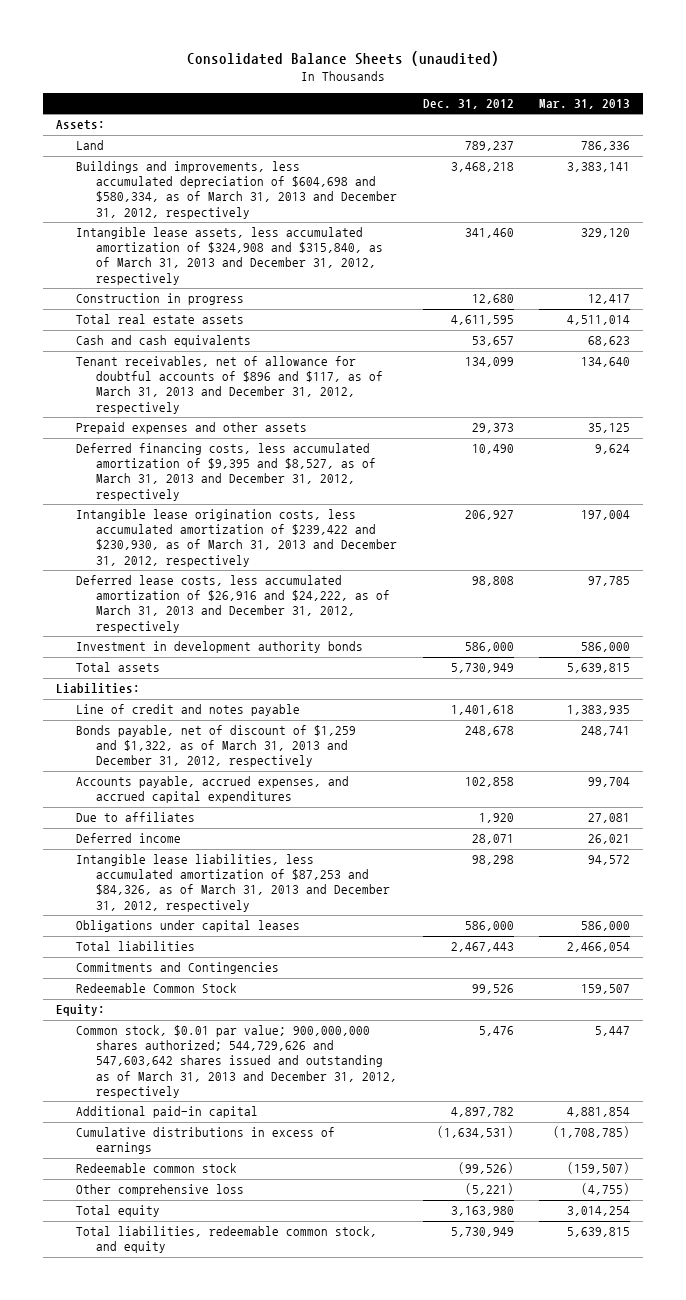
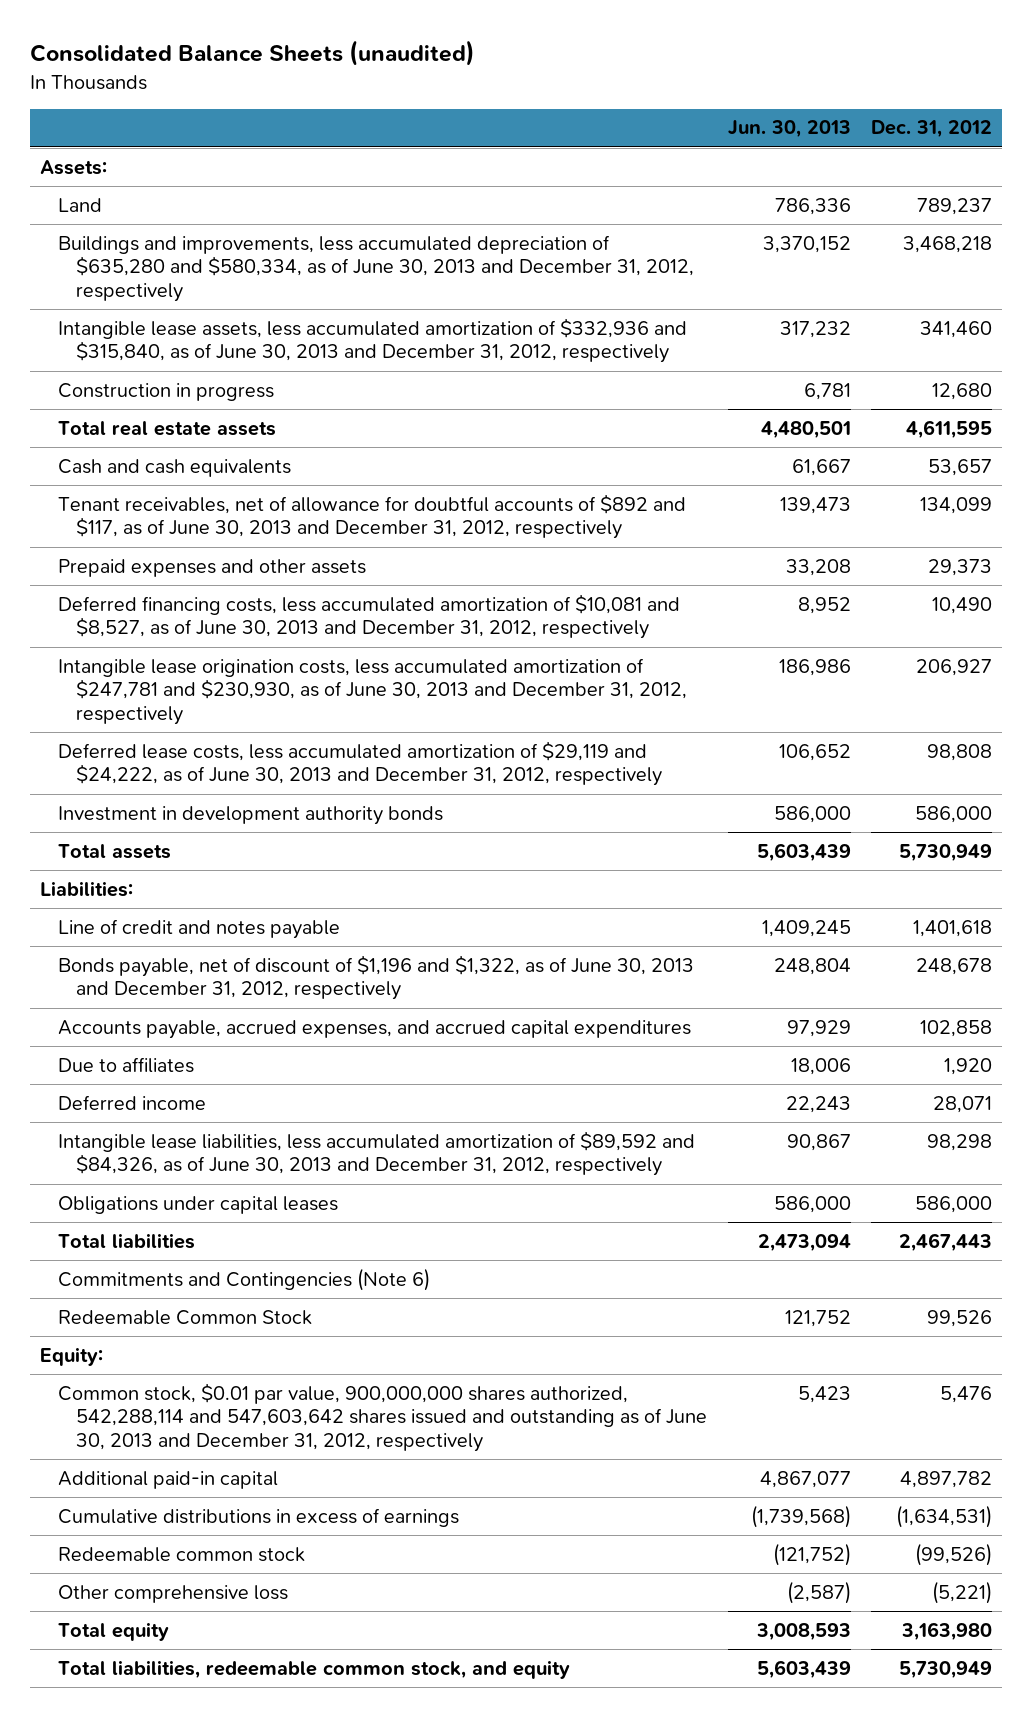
[539,98,631,109] Mar. 31, 2013 -> none
none -> [727,120,851,139] Jun. 30, 2013
[75,161,397,219] Buildings and improvements, less accumulated depreciation of $604,698 and $580,334, as of March 31, 2013 and December 31, 2012, respectively -> [58,234,695,302] Buildings and improvements, less accumulated depreciation of $635,280 and $580,334, as of June 30, 2013 and December 31, 2012, respectively
[75,227,383,285] Intangible lease assets, less accumulated amortization of $324,908 and $315,840, as of March 31, 2013 and December 31, 2012, respectively -> [58,317,688,364] Intangible lease assets, less accumulated amortization of $332,936 and $315,840, as of June 30, 2013 and December 31, 2012, respectively
[75,356,383,414] Tenant receivables, net of allowance for doubtful accounts of $896 and $117, as of March 31, 2013 and December 31, 2012, respectively -> [58,493,687,540] Tenant receivables, net of allowance for doubtful accounts of $892 and $117, as of June 30, 2013 and December 31, 2012, respectively
[75,443,376,501] Deferred financing costs, less accumulated amortization of $9,395 and $8,527, as of March 31, 2013 and December 31, 2012, respectively -> [58,593,681,640] Deferred financing costs, less accumulated amortization of $10,081 and $8,527, as of June 30, 2013 and December 31, 2012, respectively
[75,509,397,567] Intangible lease origination costs, less accumulated amortization of $239,422 and $230,930, as of March 31, 2013 and December 31, 2012, respectively -> [58,657,688,725] Intangible lease origination costs, less accumulated amortization of $247,781 and $230,930, as of June 30, 2013 and December 31, 2012, respectively
[75,575,390,633] Deferred lease costs, less accumulated amortization of $26,916 and $24,222, as of March 31, 2013 and December 31, 2012, respectively -> [58,740,663,787] Deferred lease costs, less accumulated amortization of $29,119 and $24,222, as of June 30, 2013 and December 31, 2012, respectively
[75,725,356,768] Bonds payable, net of discount of $1,259 and $1,322, as of March 31, 2013 and December 31, 2012, respectively -> [58,954,695,1001] Bonds payable, net of discount of $1,196 and $1,322, as of June 30, 2013 and December 31, 2012, respectively
[75,854,390,912] Intangible lease liabilities, less accumulated amortization of $87,253 and $84,326, as of March 31, 2013 and December 31, 2012, respectively -> [58,1130,696,1177] Intangible lease liabilities, less accumulated amortization of $89,592 and $84,326, as of June 30, 2013 and December 31, 2012, respectively
[75,962,279,975] Commitments and Contingencies -> [58,1267,431,1291] Commitments and Contingencies (Note 6)
[75,1025,397,1098] Common stock, $0.01 par value; 900,000,000 shares authorized; 544,729,626 and 547,603,642 shares issued and outstanding as of March 31, 2013 and December 31, 2012, respectively -> [58,1382,708,1452] Common stock, $0.01 par value, 900,000,000 shares authorized, 542,288,114 and 547,603,642 shares issued and outstanding as of June 30, 2013 and December 31, 2012, respectively

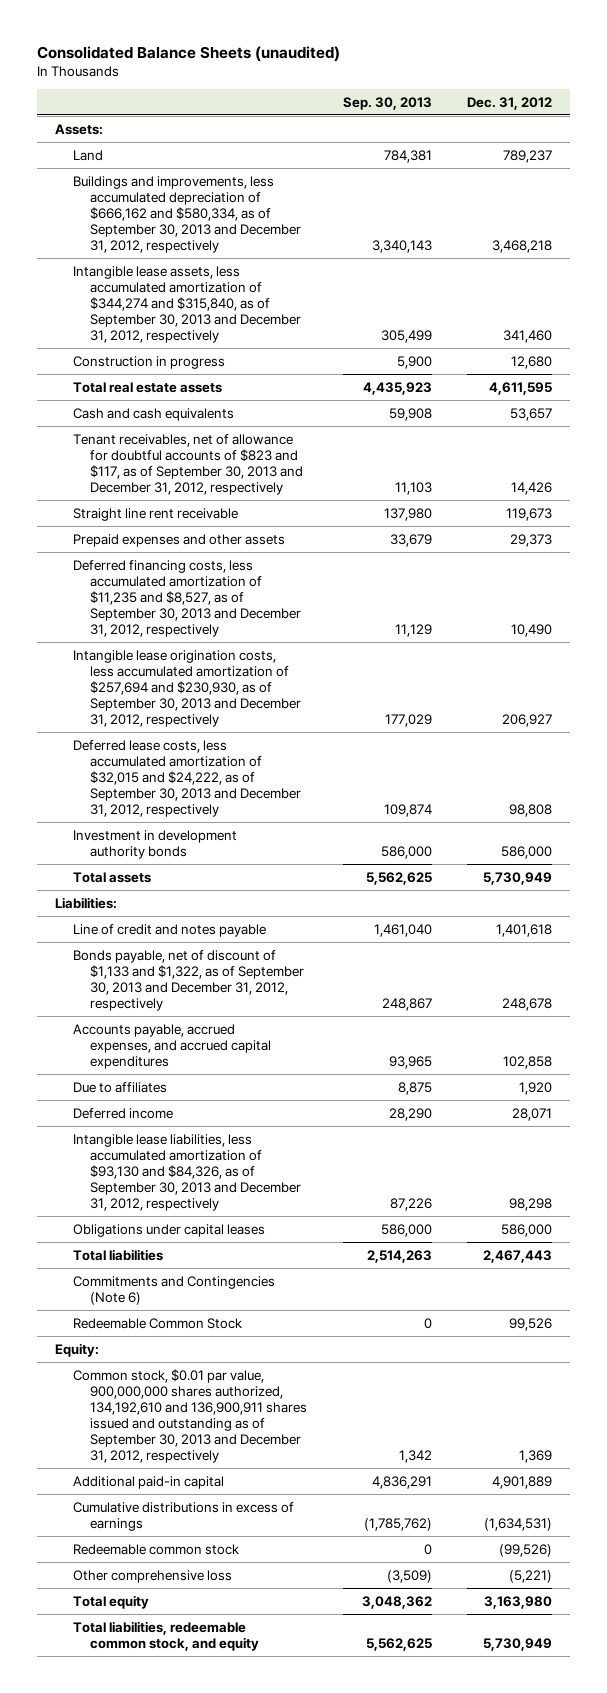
[727,120,851,139] Jun. 30, 2013 -> none
none -> [342,96,432,110] Sep. 30, 2013
[58,234,695,302] Buildings and improvements, less accumulated depreciation of $635,280 and $580,334, as of June 30, 2013 and December 31, 2012, respectively -> [72,175,302,253] Buildings and improvements, less accumulated depreciation of $666,162 and $580,334, as of September 30, 2013 and December 31, 2012, respectively
[58,317,688,364] Intangible lease assets, less accumulated amortization of $332,936 and $315,840, as of June 30, 2013 and December 31, 2012, respectively -> [72,265,302,343] Intangible lease assets, less accumulated amortization of $344,274 and $315,840, as of September 30, 2013 and December 31, 2012, respectively
[58,493,687,540] Tenant receivables, net of allowance for doubtful accounts of $892 and $117, as of June 30, 2013 and December 31, 2012, respectively -> [72,433,304,495] Tenant receivables, net of allowance for doubtful accounts of $823 and $117, as of September 30, 2013 and December 31, 2012, respectively
[919,496,992,514] 134,099 -> [511,481,553,495] 14,426
none -> [72,507,238,521] Straight line rent receivable
[58,593,681,640] Deferred financing costs, less accumulated amortization of $10,081 and $8,527, as of June 30, 2013 and December 31, 2012, respectively -> [72,559,302,637] Deferred financing costs, less accumulated amortization of $11,235 and $8,527, as of September 30, 2013 and December 31, 2012, respectively
[58,657,688,725] Intangible lease origination costs, less accumulated amortization of $247,781 and $230,930, as of June 30, 2013 and December 31, 2012, respectively -> [72,649,302,727] Intangible lease origination costs, less accumulated amortization of $257,694 and $230,930, as of September 30, 2013 and December 31, 2012, respectively
[58,740,663,787] Deferred lease costs, less accumulated amortization of $29,119 and $24,222, as of June 30, 2013 and December 31, 2012, respectively -> [72,739,302,817] Deferred lease costs, less accumulated amortization of $32,015 and $24,222, as of September 30, 2013 and December 31, 2012, respectively
[58,954,695,1001] Bonds payable, net of discount of $1,196 and $1,322, as of June 30, 2013 and December 31, 2012, respectively -> [72,949,305,1011] Bonds payable, net of discount of $1,133 and $1,322, as of September 30, 2013 and December 31, 2012, respectively
[58,1130,696,1177] Intangible lease liabilities, less accumulated amortization of $89,592 and $84,326, as of June 30, 2013 and December 31, 2012, respectively -> [72,1133,302,1211] Intangible lease liabilities, less accumulated amortization of $93,130 and $84,326, as of September 30, 2013 and December 31, 2012, respectively
[58,1382,708,1452] Common stock, $0.01 par value, 900,000,000 shares authorized, 542,288,114 and 547,603,642 shares issued and outstanding as of June 30, 2013 and December 31, 2012, respectively -> [72,1368,308,1463] Common stock, $0.01 par value, 900,000,000 shares authorized, 134,192,610 and 136,900,911 shares issued and outstanding as of September 30, 2013 and December 31, 2012, respectively
[939,1385,992,1403] 5,476 -> [519,1449,553,1463] 1,369
[899,1470,992,1488] 4,897,782 -> [492,1475,553,1489] 4,901,889

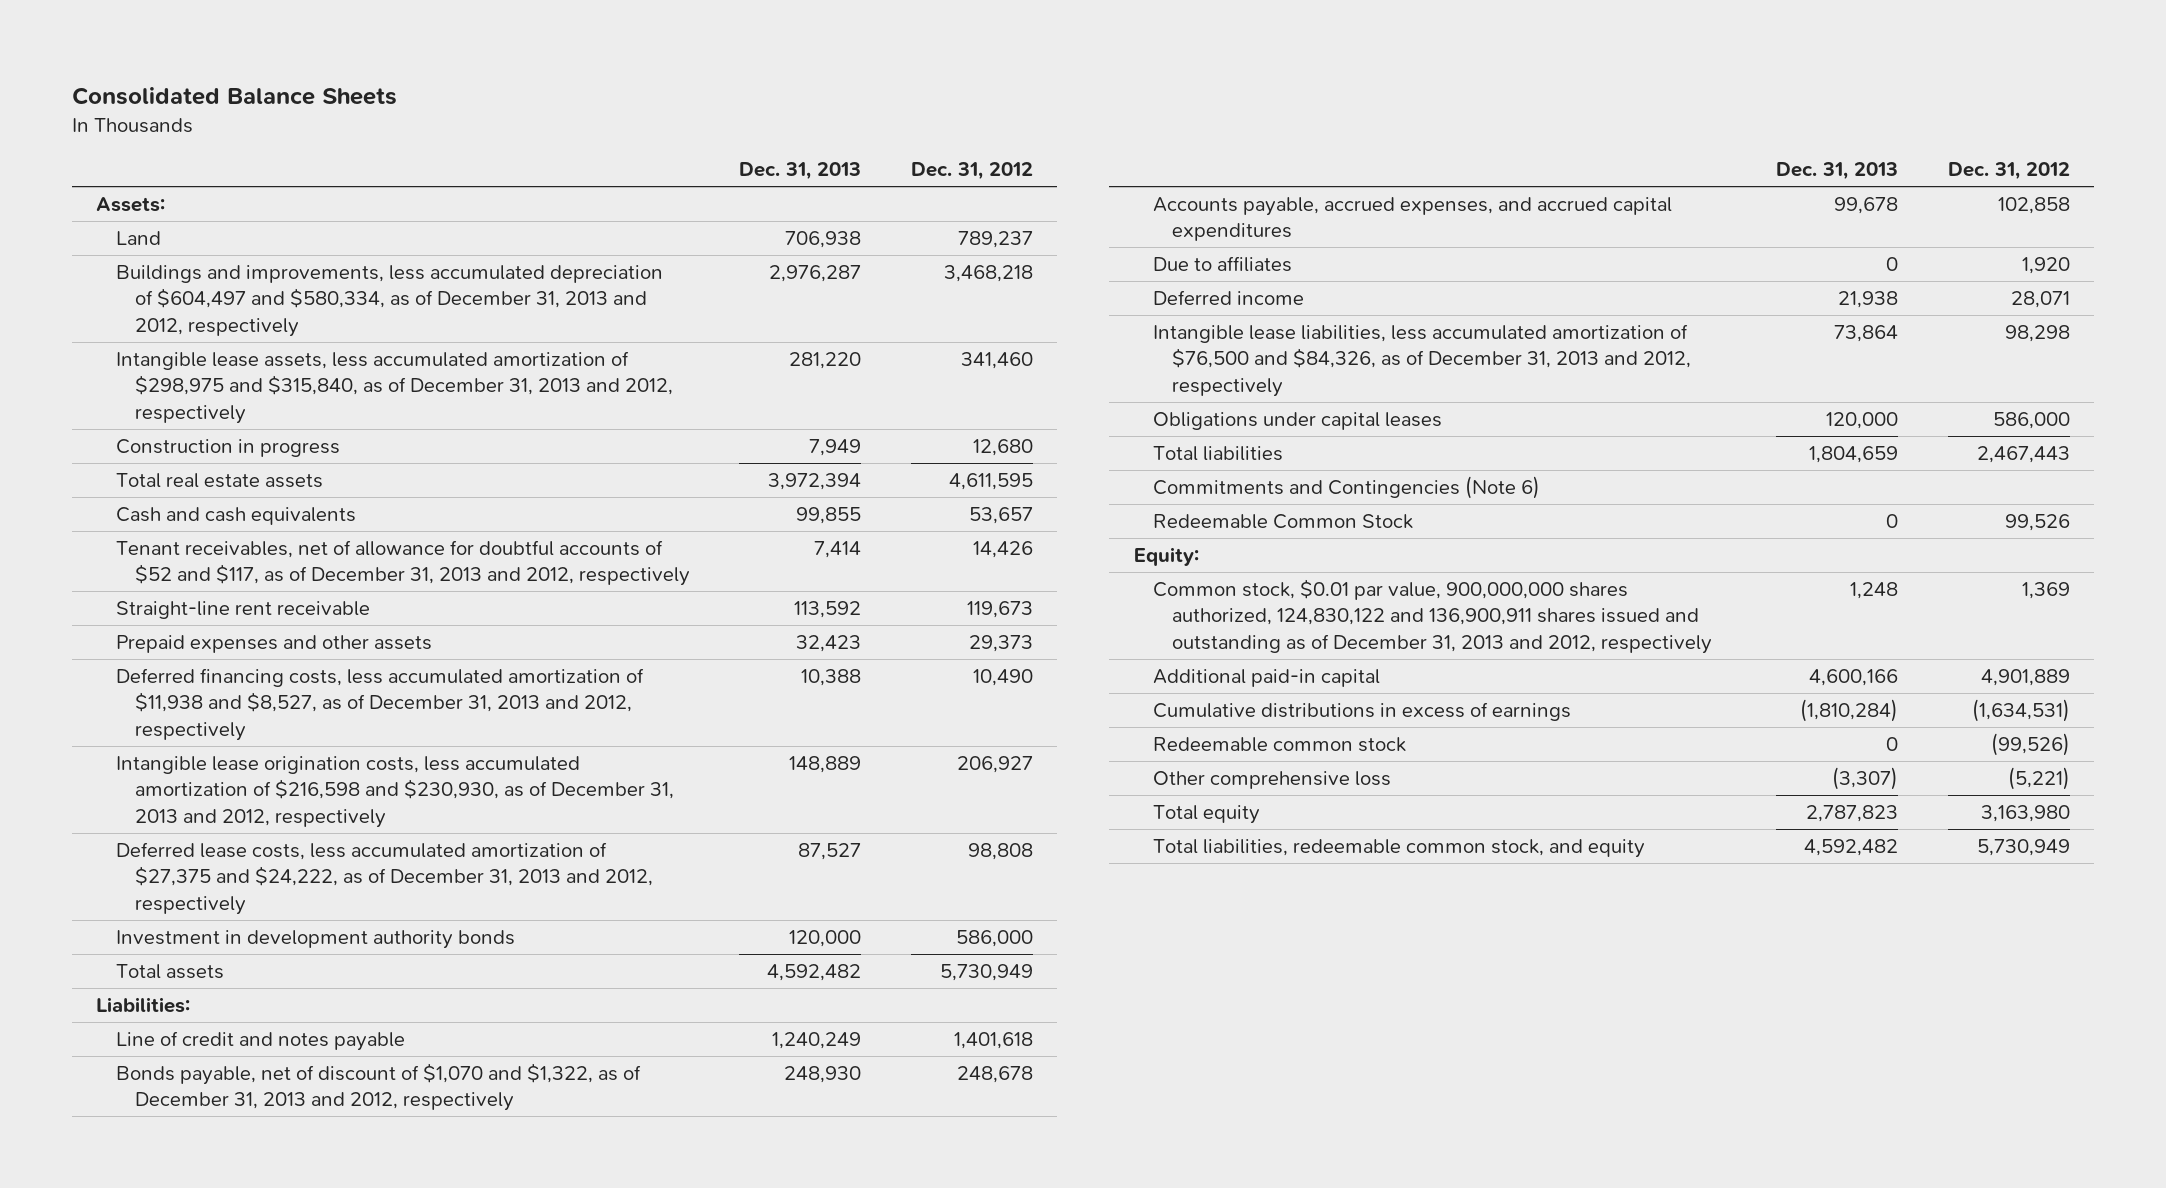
[37,45,341,62] Consolidated Balance Sheets (unaudited) -> [71,86,397,105] Consolidated Balance Sheets
[342,96,432,110] Sep. 30, 2013 -> none
none -> [739,162,862,181] Dec. 31, 2013
[72,175,302,253] Buildings and improvements, less accumulated depreciation of $666,162 and $580,334, as of September 30, 2013 and December 31, 2012, respectively -> [115,265,663,337] Buildings and improvements, less accumulated depreciation of $604,497 and $580,334, as of December 31, 2013 and 2012, respectively
[72,265,302,343] Intangible lease assets, less accumulated amortization of $344,274 and $315,840, as of September 30, 2013 and December 31, 2012, respectively -> [115,351,673,424] Intangible lease assets, less accumulated amortization of $298,975 and $315,840, as of December 31, 2013 and 2012, respectively
[72,433,304,495] Tenant receivables, net of allowance for doubtful accounts of $823 and $117, as of September 30, 2013 and December 31, 2012, respectively -> [115,540,690,587] Tenant receivables, net of allowance for doubtful accounts of $52 and $117, as of December 31, 2013 and 2012, respectively
[72,507,238,521] Straight line rent receivable -> [115,601,370,620] Straight-line rent receivable
[72,559,302,637] Deferred financing costs, less accumulated amortization of $11,235 and $8,527, as of September 30, 2013 and December 31, 2012, respectively -> [115,668,644,741] Deferred financing costs, less accumulated amortization of $11,938 and $8,527, as of December 31, 2013 and 2012, respectively
[72,649,302,727] Intangible lease origination costs, less accumulated amortization of $257,694 and $230,930, as of September 30, 2013 and December 31, 2012, respectively -> [115,756,674,828] Intangible lease origination costs, less accumulated amortization of $216,598 and $230,930, as of December 31, 2013 and 2012, respectively
[72,739,302,817] Deferred lease costs, less accumulated amortization of $32,015 and $24,222, as of September 30, 2013 and December 31, 2012, respectively -> [115,842,653,915] Deferred lease costs, less accumulated amortization of $27,375 and $24,222, as of December 31, 2013 and 2012, respectively
[72,949,305,1011] Bonds payable, net of discount of $1,133 and $1,322, as of September 30, 2013 and December 31, 2012, respectively -> [115,1063,641,1112] Bonds payable, net of discount of $1,070 and $1,322, as of December 31, 2013 and 2012, respectively
[72,1133,302,1211] Intangible lease liabilities, less accumulated amortization of $93,130 and $84,326, as of September 30, 2013 and December 31, 2012, respectively -> [1152,324,1692,397] Intangible lease liabilities, less accumulated amortization of $76,500 and $84,326, as of December 31, 2013 and 2012, respectively
[72,1368,308,1463] Common stock, $0.01 par value, 900,000,000 shares authorized, 134,192,610 and 136,900,911 shares issued and outstanding as of September 30, 2013 and December 31, 2012, respectively -> [1152,579,1713,654] Common stock, $0.01 par value, 900,000,000 shares authorized, 124,830,122 and 136,900,911 shares issued and outstanding as of December 31, 2013 and 2012, respectively

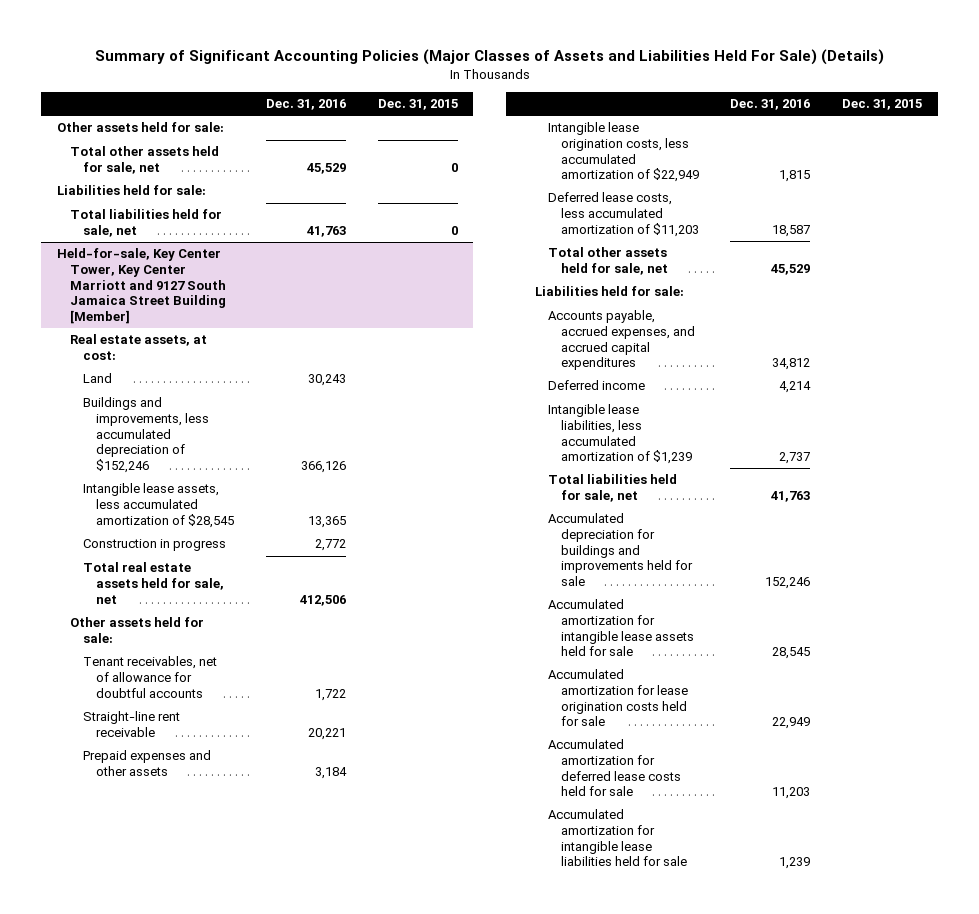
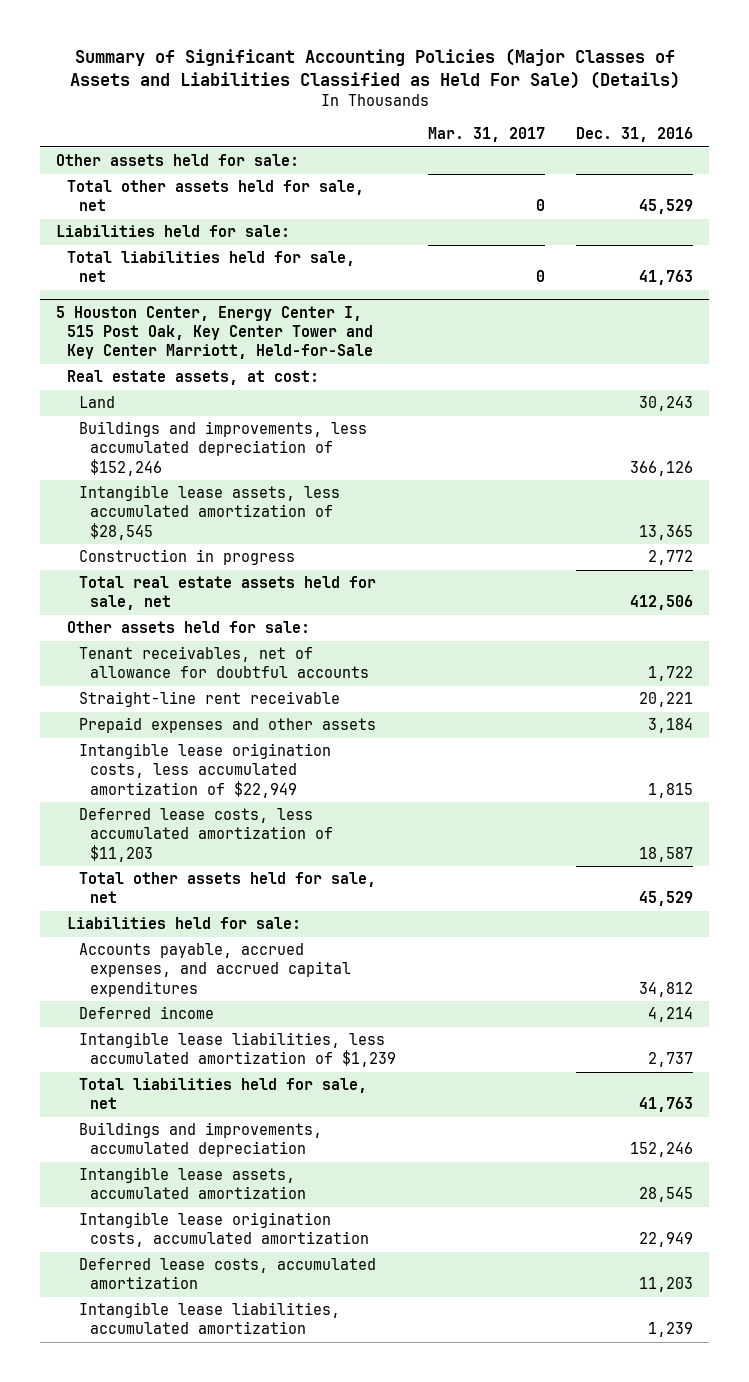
[94,49,884,66] Summary of Significant Accounting Policies (Major Classes of Assets and Liabilities Held For Sale) (Details) -> [69,48,680,90] Summary of Significant Accounting Policies (Major Classes of Assets and Liabilities Classified as Held For Sale) (Details)
[377,98,458,110] Dec. 31, 2015 -> none
none -> [427,127,545,143] Mar. 31, 2017
[57,248,227,324] Held-for-sale, Key Center Tower, Key Center Marriott and 9127 South Jamaica Street Building [Member] -> none
none -> [55,305,374,360] 5 Houston Center, Energy Center I, 515 Post Oak, Key Center Tower and Key Center Marriott, Held-for-Sale
[547,513,693,586] Accumulated depreciation for buildings and improvements held for sale -> [78,1122,322,1158] Buildings and improvements, accumulated depreciation
[547,599,694,657] Accumulated amortization for intangible lease assets held for sale -> [78,1167,307,1200] Intangible lease assets, accumulated amortization
[547,669,688,727] Accumulated amortization for lease origination costs held for sale -> [78,1212,370,1248] Intangible lease origination costs, accumulated amortization
[547,739,681,797] Accumulated amortization for deferred lease costs held for sale -> [78,1258,376,1290] Deferred lease costs, accumulated amortization
[547,809,687,867] Accumulated amortization for intangible lease liabilities held for sale -> [78,1302,340,1335] Intangible lease liabilities, accumulated amortization

